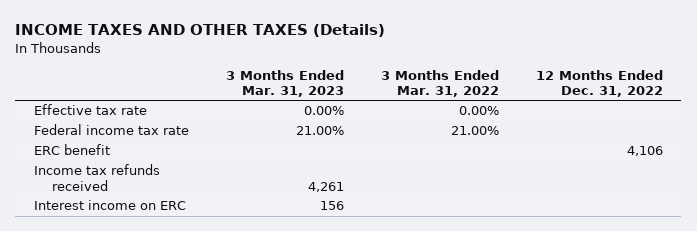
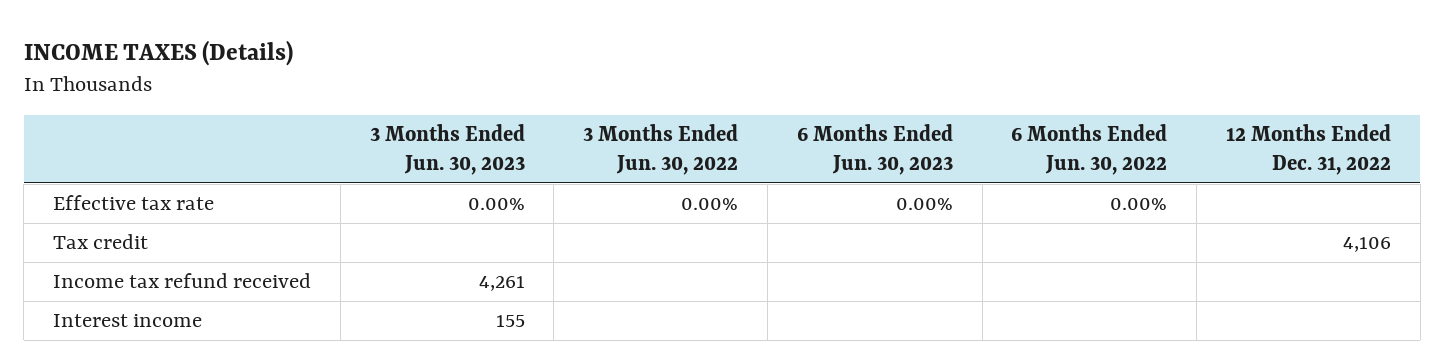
[15,24,386,38] INCOME TAXES AND OTHER TAXES (Details) -> [23,39,293,66] INCOME TAXES (Details)
[225,69,344,98] 3 Months Ended Mar. 31, 2023 -> none
[380,69,499,98] 3 Months Ended Mar. 31, 2022 -> none
none -> [369,123,525,175] 3 Months Ended Jun. 30, 2023
none -> [583,123,739,175] 3 Months Ended Jun. 30, 2022
none -> [796,123,953,175] 6 Months Ended Jun. 30, 2023
none -> [1011,123,1168,175] 6 Months Ended Jun. 30, 2022
[33,124,189,136] Federal income tax rate -> none
[33,144,110,156] ERC benefit -> [52,234,148,250] Tax credit
[33,164,160,191] Income tax refunds received -> [52,273,311,289] Income tax refund received
[33,200,186,211] Interest income on ERC -> [52,314,202,328] Interest income

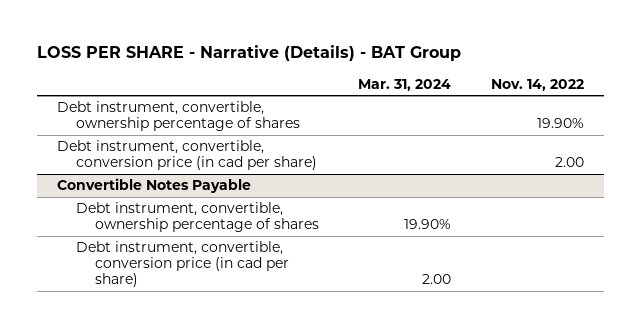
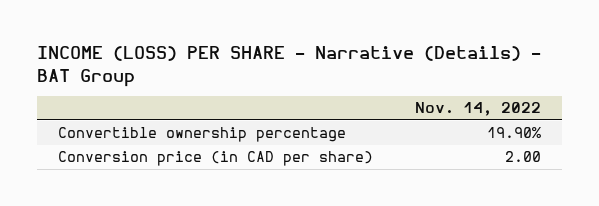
[36,45,461,62] LOSS PER SHARE - Narrative (Details) - BAT Group -> [36,46,541,87] INCOME (LOSS) PER SHARE - Narrative (Details) - BAT Group
[358,78,452,91] Mar. 31, 2024 -> none
[56,178,251,194] Convertible Notes Payable -> none
[75,202,319,233] Debt instrument, convertible, ownership percentage of shares -> none
[75,241,289,288] Debt instrument, convertible, conversion price (in cad per share) -> none
[56,101,300,132] Debt instrument, convertible, ownership percentage of shares -> [57,127,346,143] Convertible ownership percentage
[56,140,317,171] Debt instrument, convertible, conversion price (in cad per share) -> [57,151,373,167] Conversion price (in CAD per share)

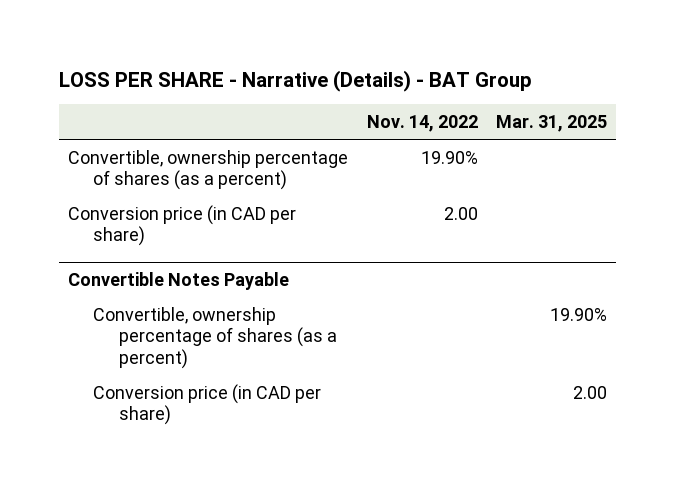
[36,46,541,87] INCOME (LOSS) PER SHARE - Narrative (Details) - BAT Group -> [58,69,532,92] LOSS PER SHARE - Narrative (Details) - BAT Group
none -> [496,115,608,133] Mar. 31, 2025
[57,127,346,143] Convertible ownership percentage -> [68,149,349,191] Convertible, ownership percentage of shares (as a percent)
none -> [68,272,290,291] Convertible Notes Payable
none -> [93,306,337,369] Convertible, ownership percentage of shares (as a percent)
none -> [93,383,322,426] Conversion price (in CAD per share)

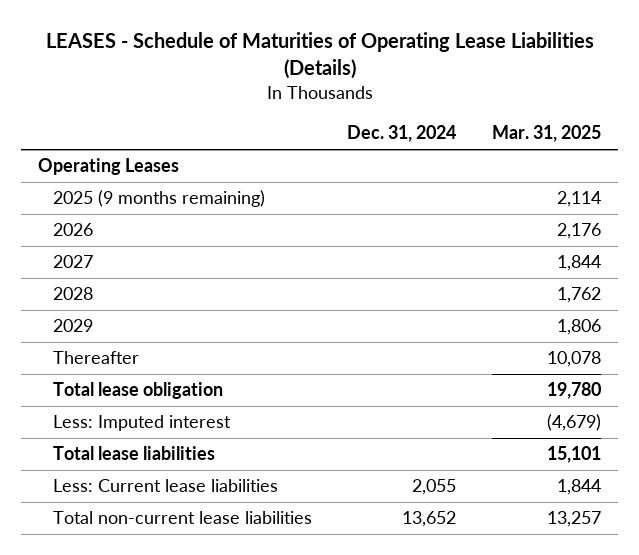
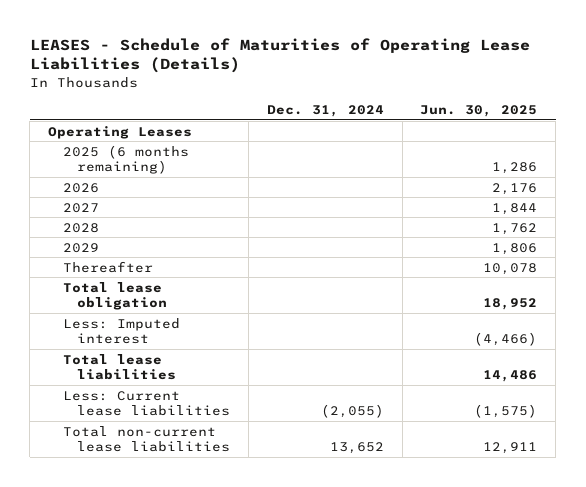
[491,125,601,143] Mar. 31, 2025 -> none
none -> [420,104,538,117] Jun. 30, 2025
[53,190,266,208] 2025 (9 months remaining) -> [62,144,189,175] 2025 (6 months remaining)
[412,479,457,496] 2,055 -> [320,404,384,419] (2,055)

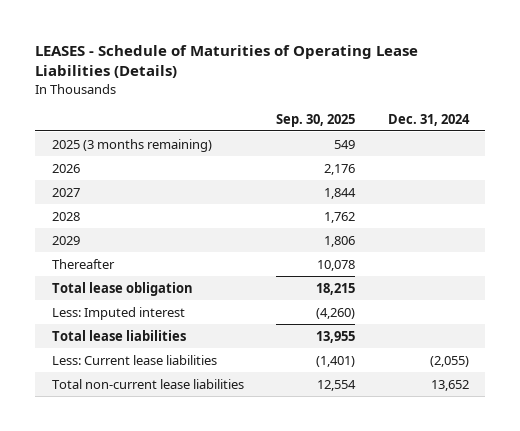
[420,104,538,117] Jun. 30, 2025 -> none
none -> [276,113,356,127] Sep. 30, 2025
[48,125,193,139] Operating Leases -> none
[62,144,189,175] 2025 (6 months remaining) -> [51,138,212,152] 2025 (3 months remaining)

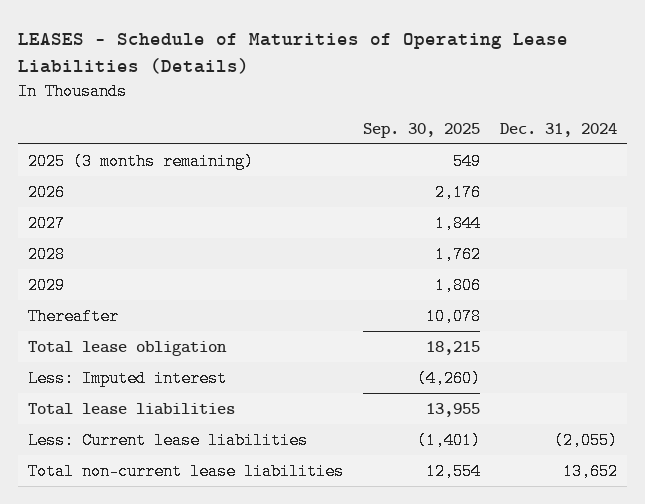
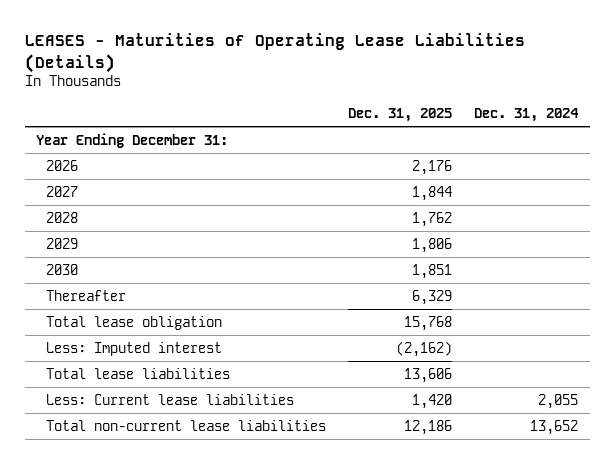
[18,33,569,75] LEASES - Schedule of Maturities of Operating Lease Liabilities (Details) -> [25,33,526,73] LEASES - Maturities of Operating Lease Liabilities (Details)
[363,123,481,139] Sep. 30, 2025 -> none
none -> [348,107,453,122] Dec. 31, 2025
[28,152,255,170] 2025 (3 months remaining) -> none
none -> [36,132,229,148] Year Ending December 31:
none -> [45,263,78,275] 2030
[554,431,619,449] (2,055) -> [538,393,579,409] 2,055

